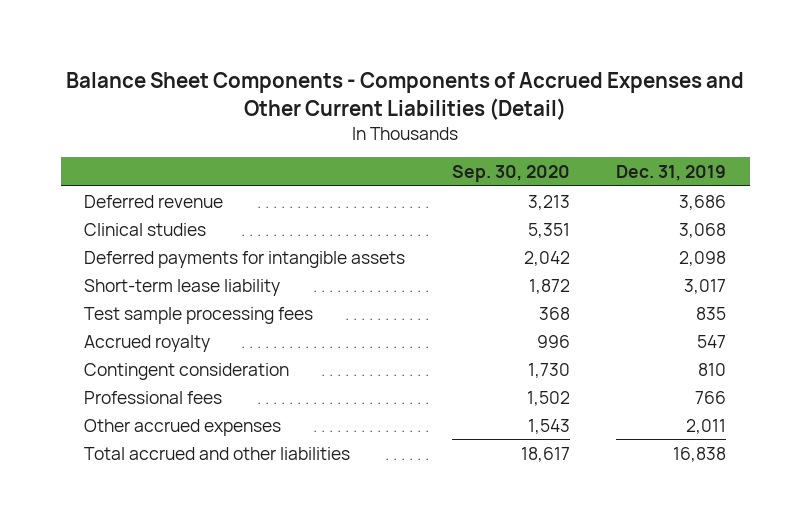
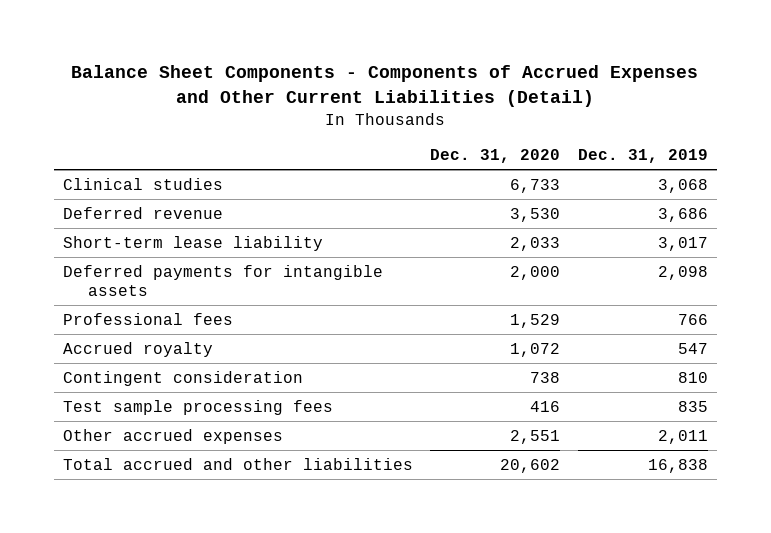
[451,165,570,183] Sep. 30, 2020 -> none
none -> [430,149,561,164] Dec. 31, 2020
[84,194,224,208] Deferred revenue -> [62,206,223,219] Deferred revenue
[84,250,406,268] Deferred payments for intangible assets -> [62,264,383,296] Deferred payments for intangible assets
[84,390,223,404] Professional fees -> [62,312,233,325] Professional fees
[84,306,314,324] Test sample processing fees -> [62,399,333,415] Test sample processing fees

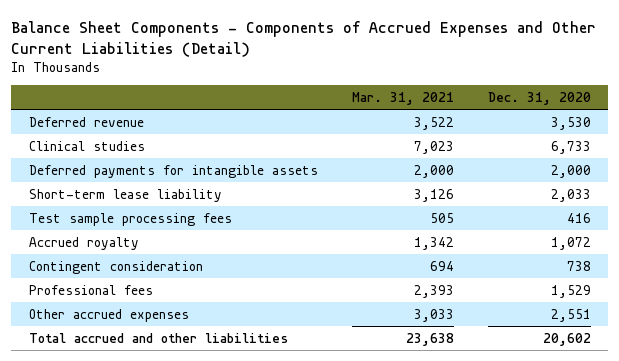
[577,149,708,164] Dec. 31, 2019 -> none
none -> [351,92,454,106] Mar. 31, 2021
[62,177,223,190] Clinical studies -> [28,140,145,151] Clinical studies
[62,235,323,251] Short-term lease liability -> [28,188,222,202] Short-term lease liability
[62,399,333,415] Test sample processing fees -> [28,212,232,226] Test sample processing fees
[62,312,233,325] Professional fees -> [28,284,153,295] Professional fees

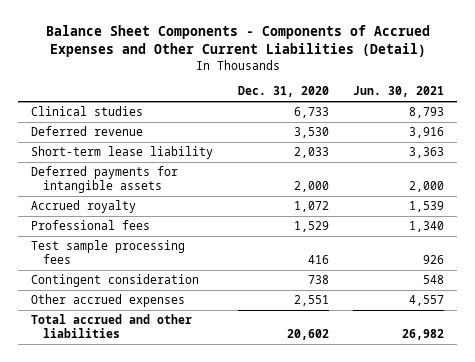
[351,92,454,106] Mar. 31, 2021 -> none
none -> [353,86,445,98] Jun. 30, 2021
[28,116,144,127] Deferred revenue -> [30,126,143,137] Deferred revenue
[28,164,318,178] Deferred payments for intangible assets -> [30,166,178,194] Deferred payments for intangible assets
[28,212,232,226] Test sample processing fees -> [30,240,185,265] Test sample processing fees
[28,260,203,274] Contingent consideration -> [30,274,199,288] Contingent consideration

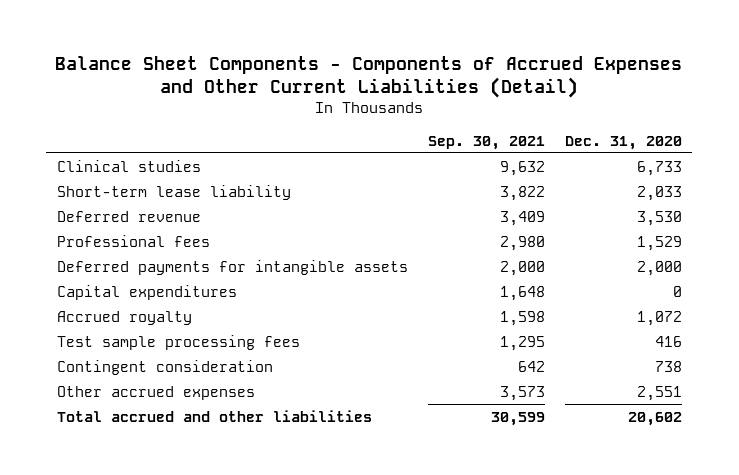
[353,86,445,98] Jun. 30, 2021 -> none
none -> [427,135,545,150] Sep. 30, 2021
[30,126,143,137] Deferred revenue -> [56,210,201,222] Deferred revenue
[30,220,150,231] Professional fees -> [56,234,210,247] Professional fees
none -> [56,284,237,300] Capital expenditures

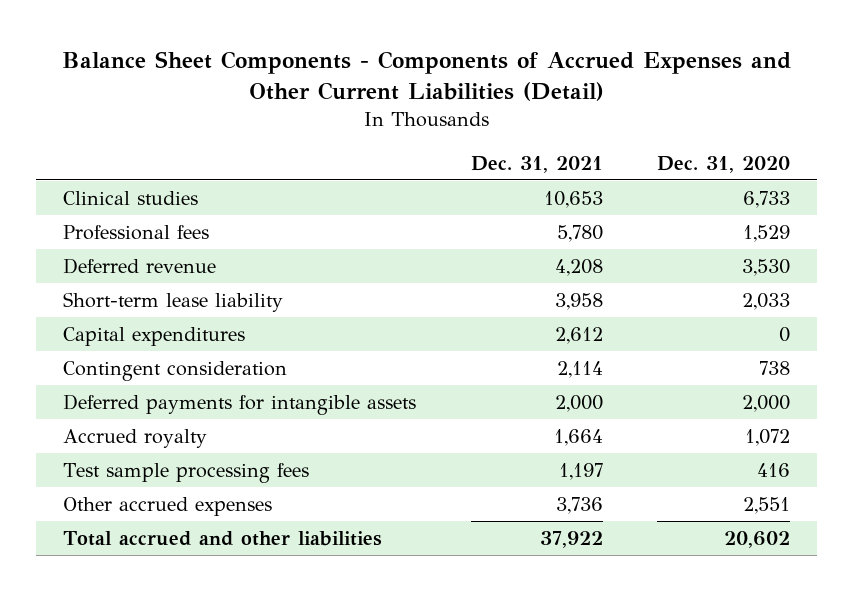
[427,135,545,150] Sep. 30, 2021 -> none
none -> [470,155,603,173] Dec. 31, 2021
[56,210,201,222] Deferred revenue -> [63,257,217,274] Deferred revenue
[56,184,291,200] Short-term lease liability -> [63,291,284,312] Short-term lease liability
[56,359,273,375] Contingent consideration -> [63,360,288,381] Contingent consideration
[56,259,408,275] Deferred payments for intangible assets -> [63,393,417,415] Deferred payments for intangible assets

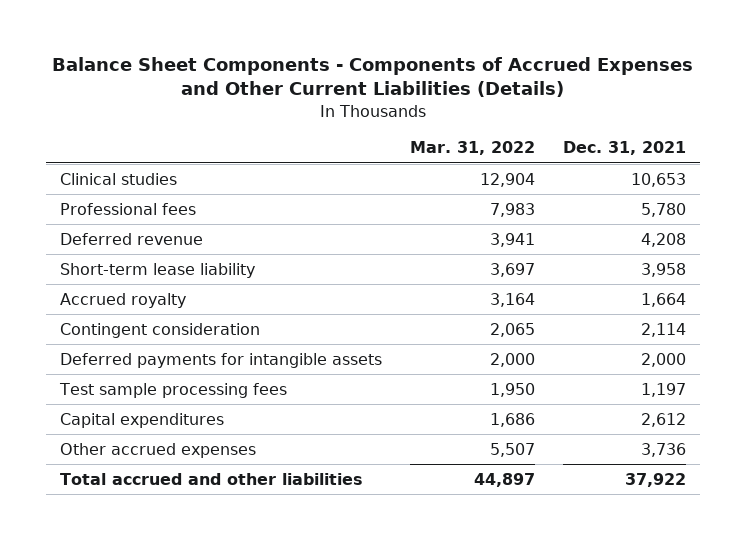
[61,50,791,101] Balance Sheet Components - Components of Accrued Expenses and Other Current Liabilities (Detail) -> [51,56,693,98] Balance Sheet Components - Components of Accrued Expenses and Other Current Liabilities (Details)
[656,155,790,173] Dec. 31, 2020 -> none
none -> [409,141,535,156] Mar. 31, 2022
[63,428,208,448] Accrued royalty -> [60,292,187,308] Accrued royalty
[63,326,246,346] Capital expenditures -> [60,412,225,428] Capital expenditures

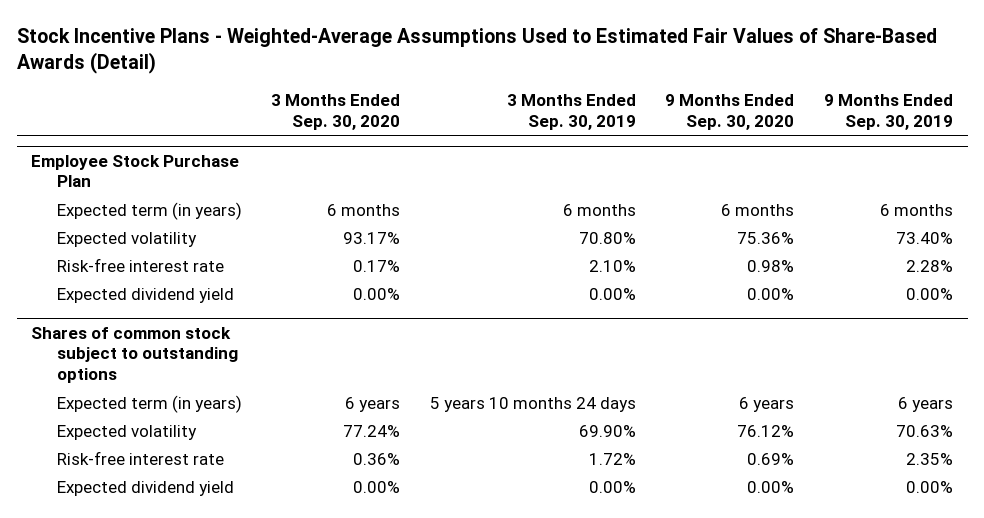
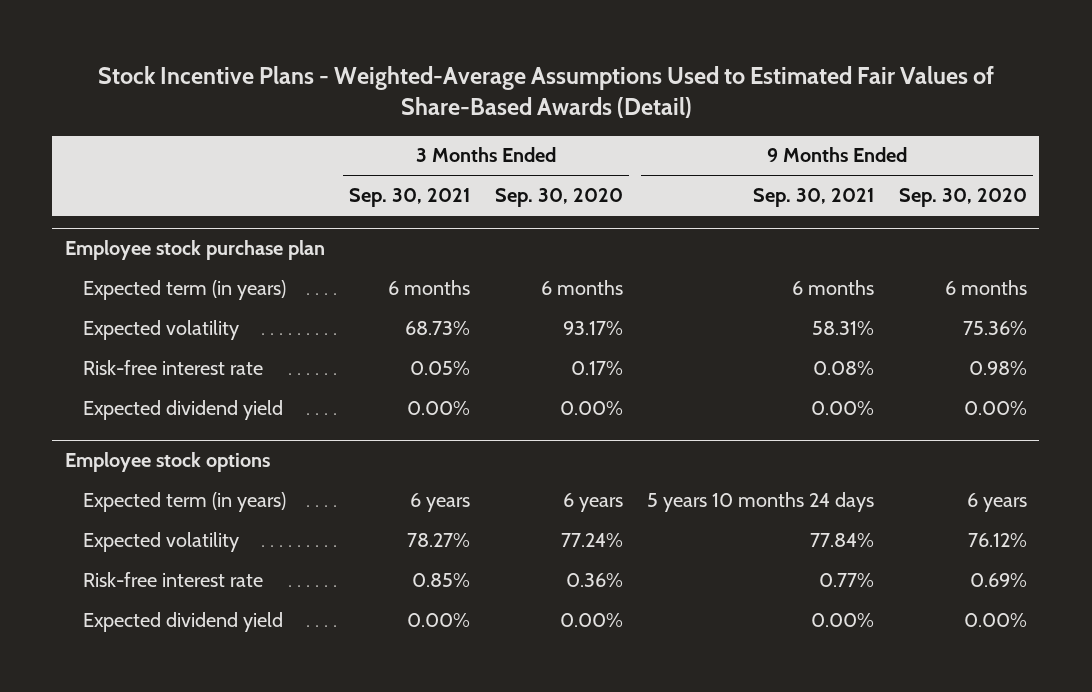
[506,94,636,131] 3 Months Ended Sep. 30, 2019 -> none
[823,94,953,131] 9 Months Ended Sep. 30, 2019 -> none
none -> [349,188,471,208] Sep. 30, 2021
none -> [753,188,875,208] Sep. 30, 2021
[31,154,240,188] Employee Stock Purchase Plan -> [64,240,325,261] Employee stock purchase plan
[31,326,238,384] Shares of common stock subject to outstanding options -> [64,452,270,473] Employee stock options

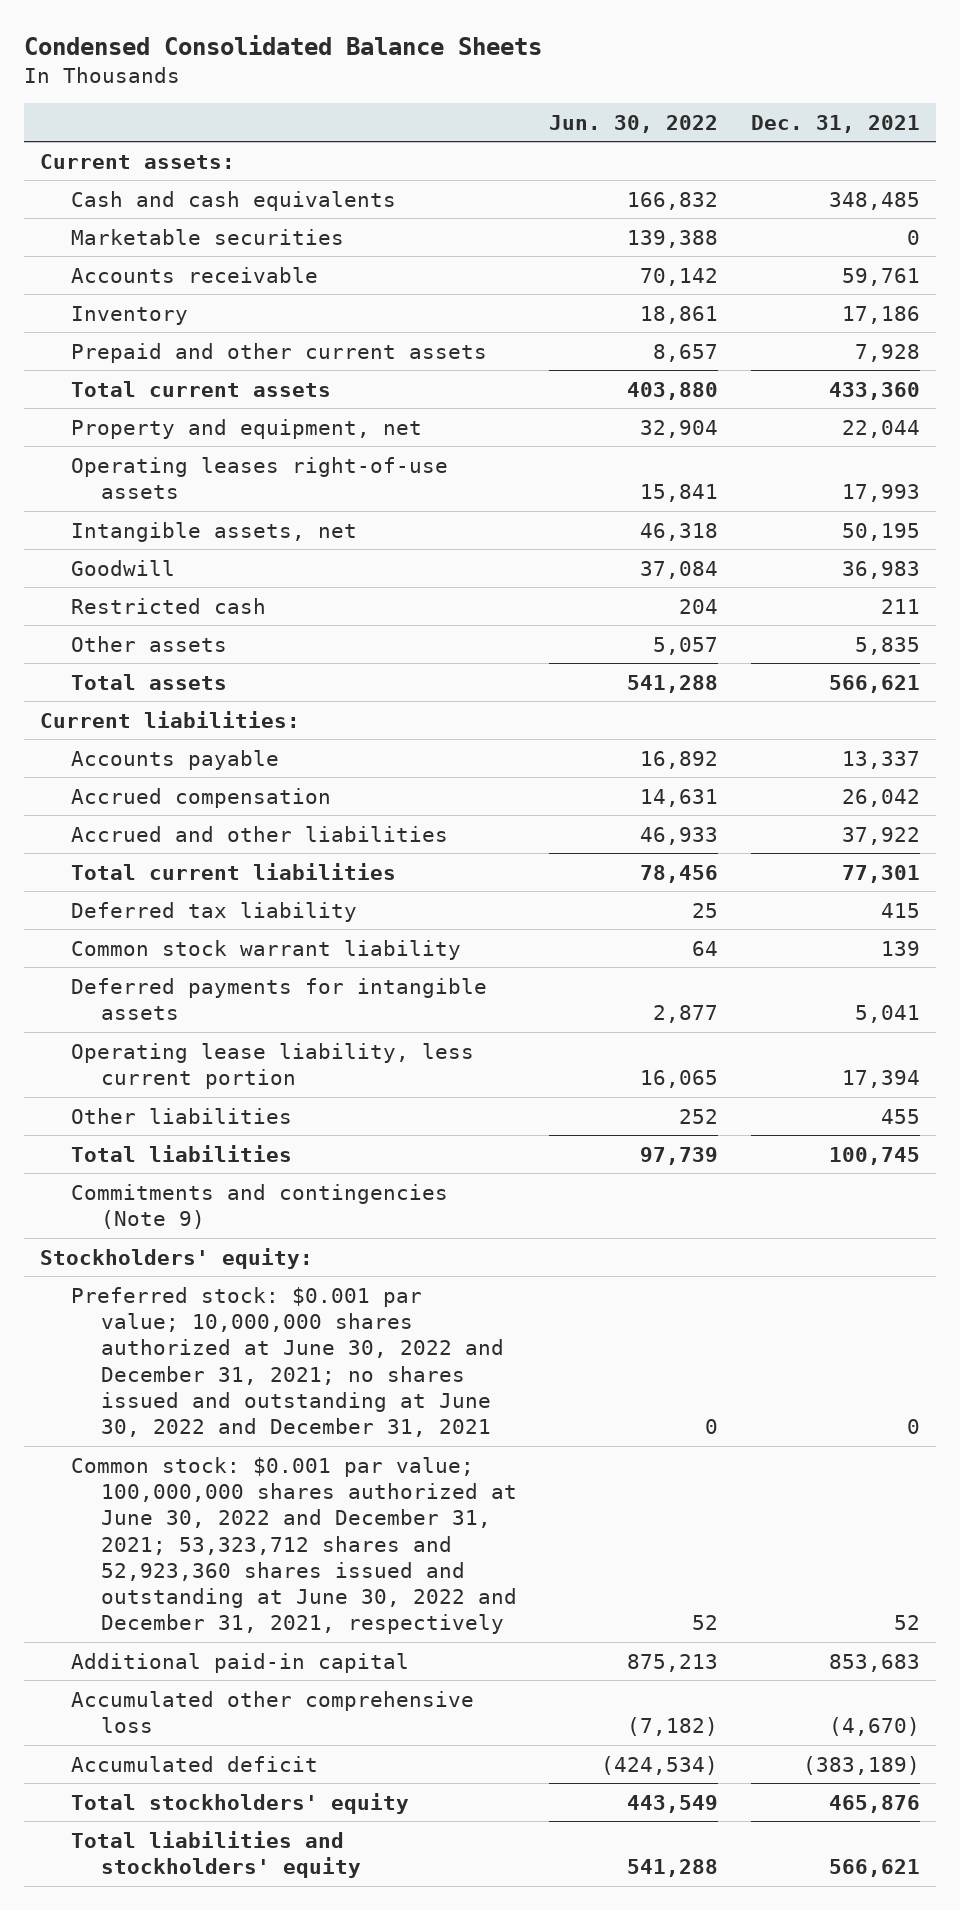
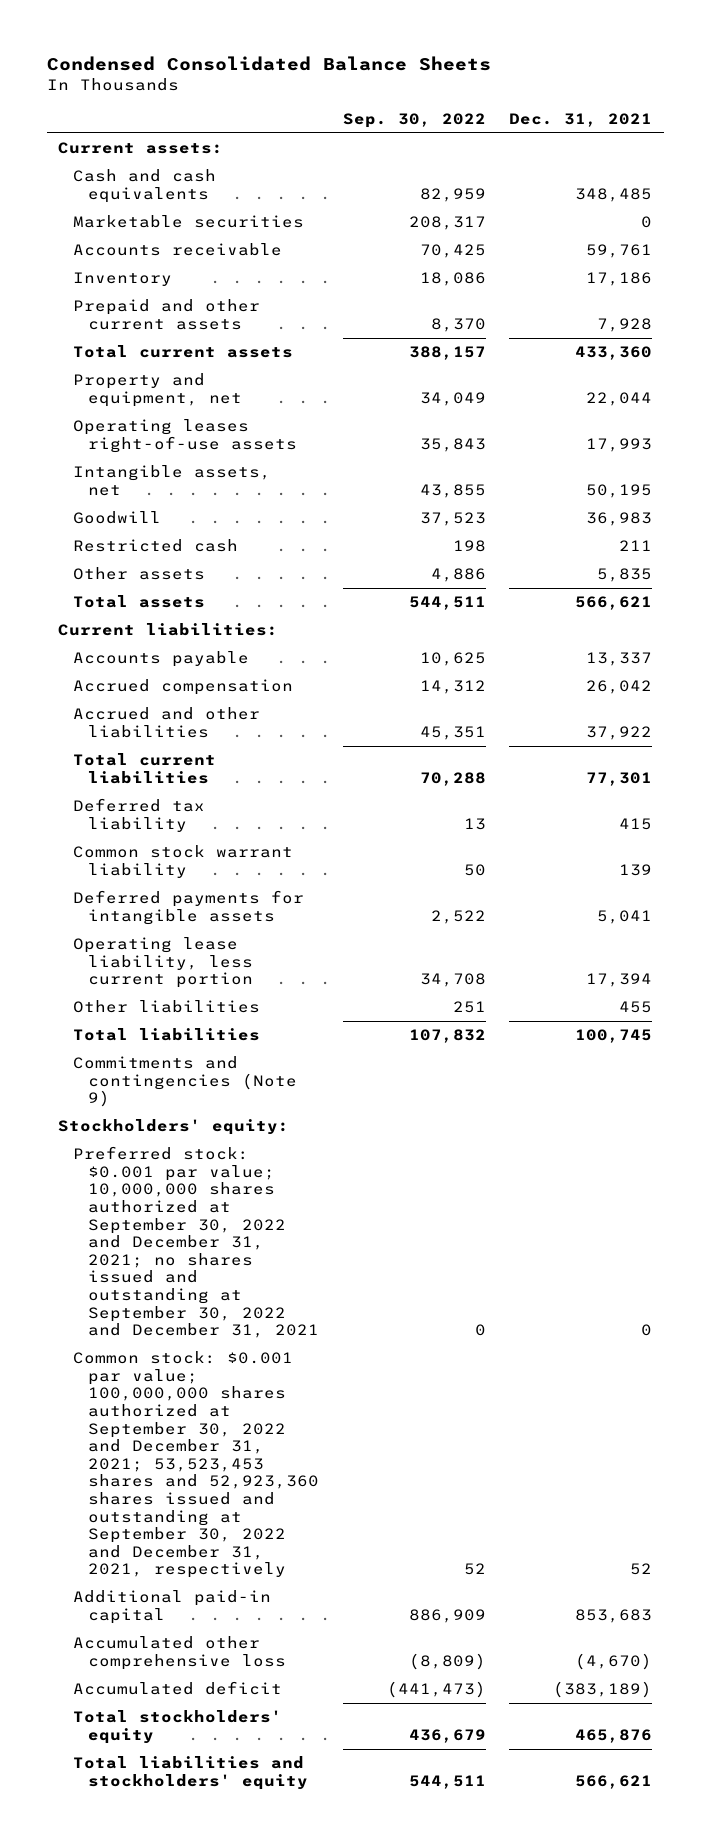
[549,114,719,133] Jun. 30, 2022 -> none
none -> [342,112,486,128] Sep. 30, 2022
[70,1286,504,1438] Preferred stock: $0.001 par value; 10,000,000 shares authorized at June 30, 2022 and December 31, 2021; no shares issued and outstanding at June 30, 2022 and December 31, 2021 -> [73,1146,320,1339] Preferred stock: $0.001 par value; 10,000,000 shares authorized at September 30, 2022 and December 31, 2021; no shares issued and outstanding at September 30, 2022 and December 31, 2021
[70,1456,517,1635] Common stock: $0.001 par value; 100,000,000 shares authorized at June 30, 2022 and December 31, 2021; 53,323,712 shares and 52,923,360 shares issued and outstanding at June 30, 2022 and December 31, 2021, respectively -> [73,1351,320,1579] Common stock: $0.001 par value; 100,000,000 shares authorized at September 30, 2022 and December 31, 2021; 53,523,453 shares and 52,923,360 shares issued and outstanding at September 30, 2022 and December 31, 2021, respectively

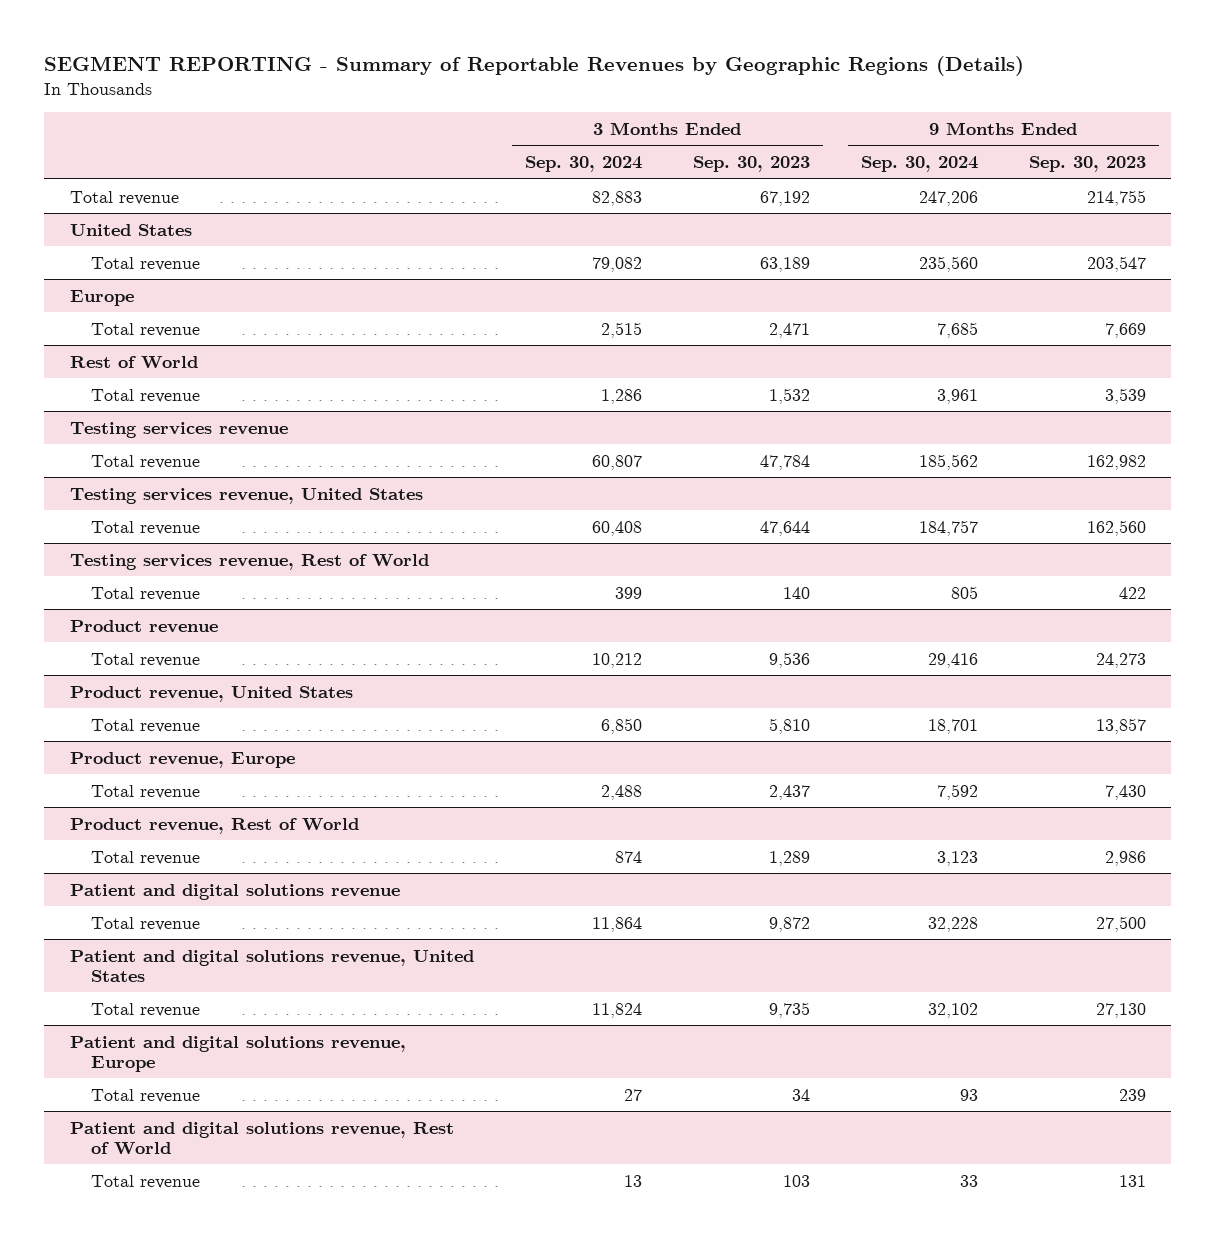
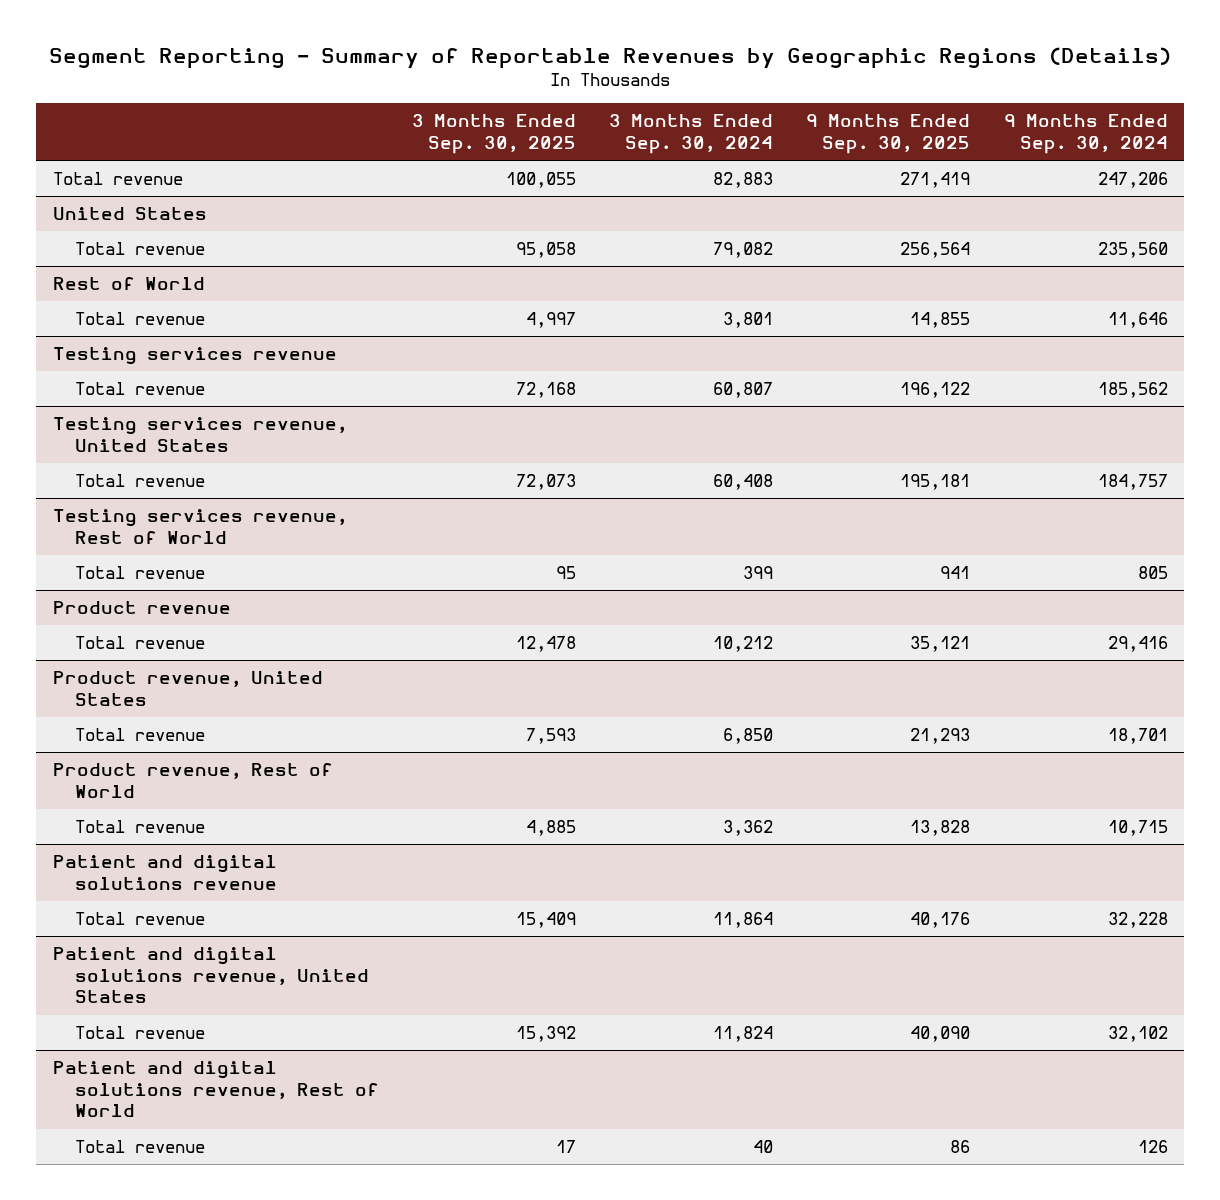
[44,56,1025,77] SEGMENT REPORTING - Summary of Reportable Revenues by Geographic Regions (Details) -> [49,46,1172,69] Segment Reporting - Summary of Reportable Revenues by Geographic Regions (Details)
[692,156,810,173] Sep. 30, 2023 -> none
[1028,156,1146,173] Sep. 30, 2023 -> none
none -> [411,114,576,155] 3 Months Ended Sep. 30, 2025
none -> [806,114,971,155] 9 Months Ended Sep. 30, 2025
[69,289,134,306] Europe -> none
[91,322,201,337] Total revenue -> none
[600,388,642,404] 1,286 -> [723,312,774,329] 3,801
[936,388,978,404] 3,961 -> [1107,312,1168,329] 11,646
[69,751,295,768] Product revenue, Europe -> none
[91,784,201,799] Total revenue -> none
[614,850,642,863] 874 -> [723,820,774,837] 3,362
[936,850,978,866] 3,123 -> [1107,820,1168,837] 10,715
[69,1035,406,1072] Patient and digital solutions revenue, Europe -> none
[91,1088,201,1103] Total revenue -> none
[623,1174,642,1187] 13 -> [753,1140,774,1154] 40
[959,1174,978,1187] 33 -> [1137,1140,1168,1154] 126

